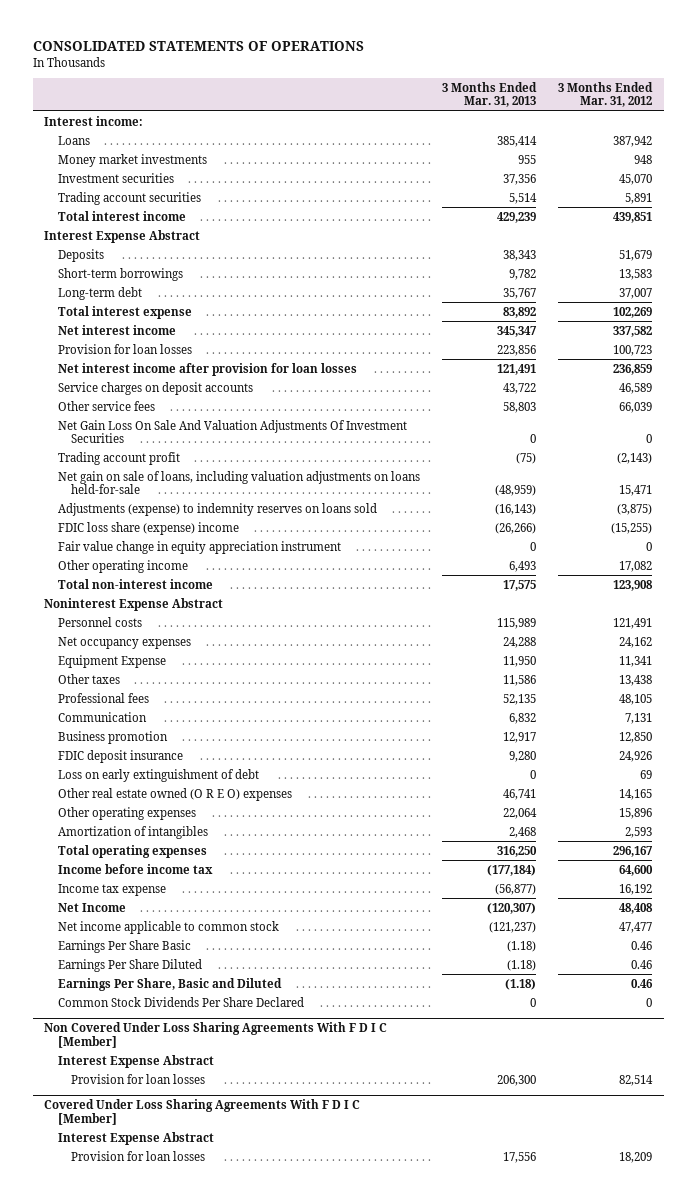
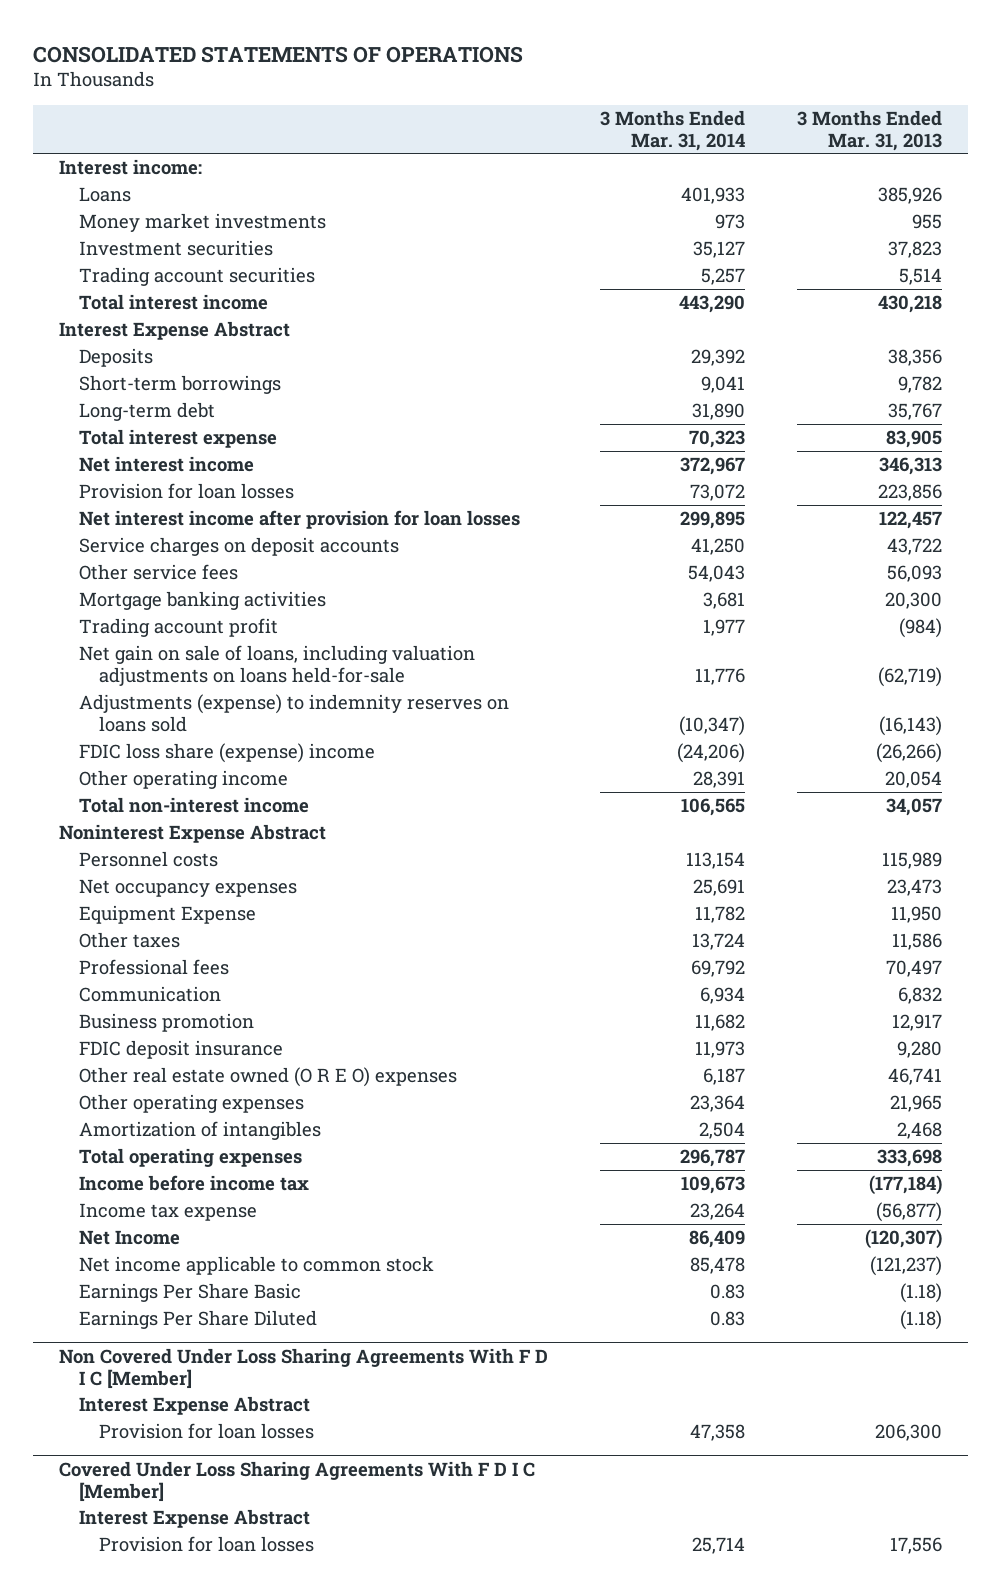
[558,81,654,108] 3 Months Ended Mar. 31, 2012 -> none
none -> [599,109,745,151] 3 Months Ended Mar. 31, 2014
[497,135,538,147] 385,414 -> [878,187,943,205] 385,926
[503,173,537,185] 37,356 -> [888,241,943,259] 37,823
[497,211,537,223] 429,239 -> [878,295,943,314] 430,218
[503,249,537,261] 38,343 -> [888,349,943,367] 38,356
[503,306,537,318] 83,892 -> [886,430,943,449] 83,905
[497,325,538,337] 345,347 -> [879,457,943,476] 346,313
[497,363,537,375] 121,491 -> [879,511,943,530] 122,457
[57,419,407,444] Net Gain Loss On Sale And Valuation Adjustments Of Investment Securities -> none
[503,401,537,413] 58,803 -> [887,565,943,583] 56,093
none -> [78,591,326,611] Mortgage banking activities
[516,452,537,464] (75) -> [899,618,943,639] (984)
[495,485,537,497] (48,959) -> [878,666,943,687] (62,719)
[57,540,341,554] Fair value change in equity appreciation instrument -> none
[509,560,537,572] 6,493 -> [885,771,943,789] 20,054
[503,579,537,591] 17,575 -> [886,798,943,817] 34,057
[503,636,537,648] 24,288 -> [887,879,943,897] 23,473
[503,693,537,705] 52,135 -> [886,960,943,978] 70,497
[57,768,259,782] Loss on early extinguishment of debt -> none
[503,807,538,819] 22,064 -> [890,1095,943,1113] 21,965
[497,845,538,857] 316,250 -> [877,1149,943,1168] 333,698
[57,977,282,991] Earnings Per Share, Basic and Diluted -> none
[57,996,304,1007] Common Stock Dividends Per Share Declared -> none

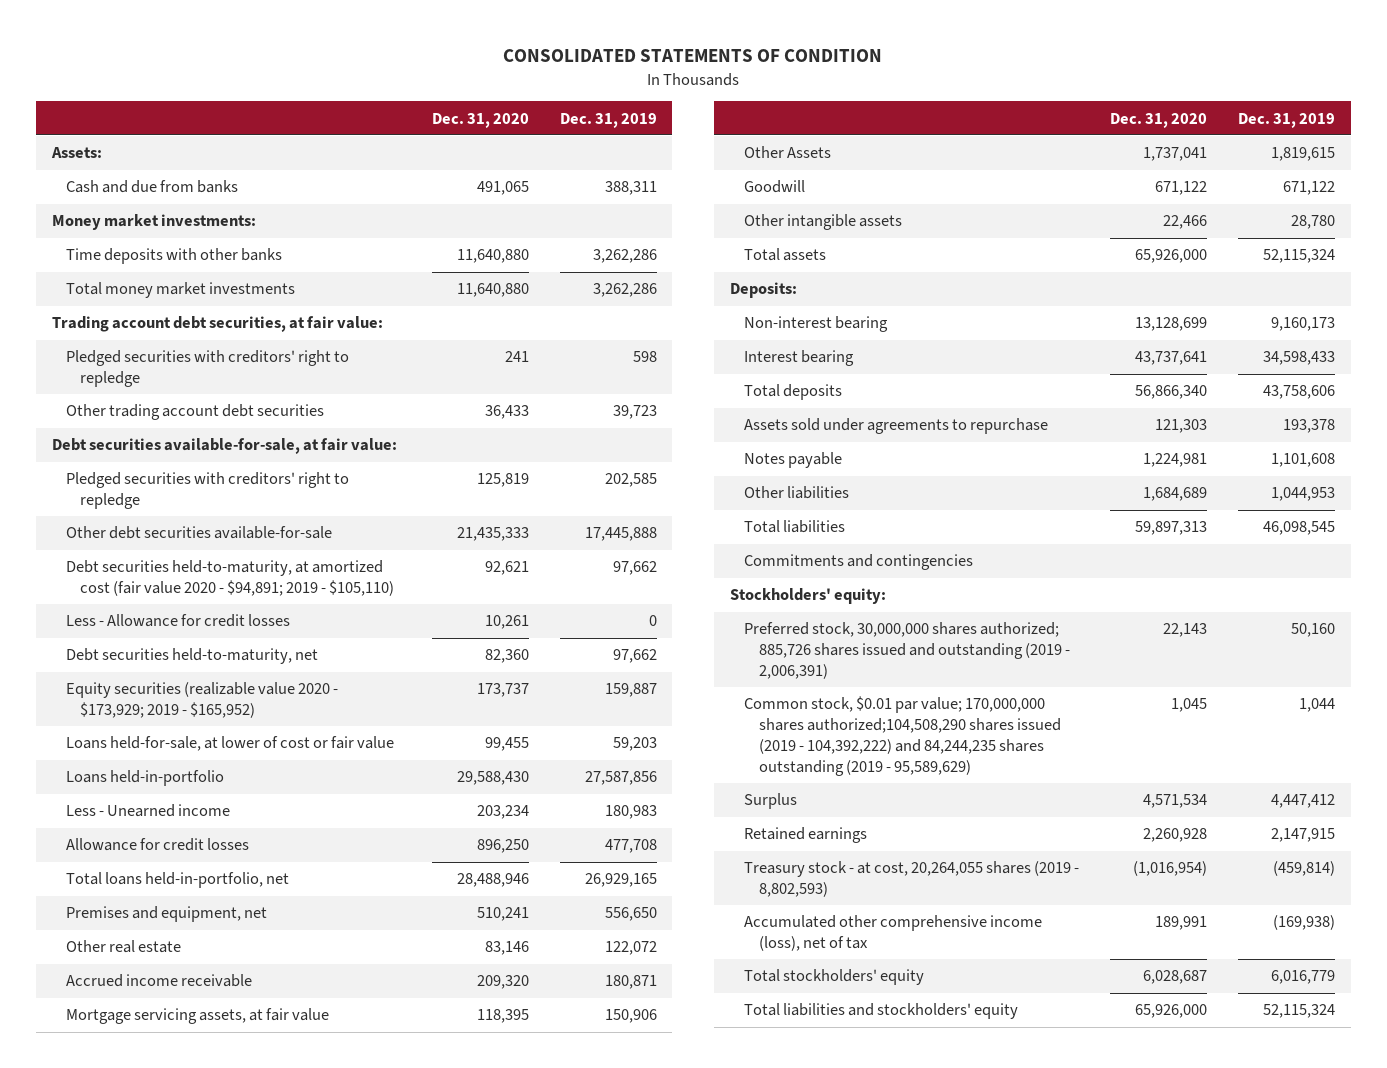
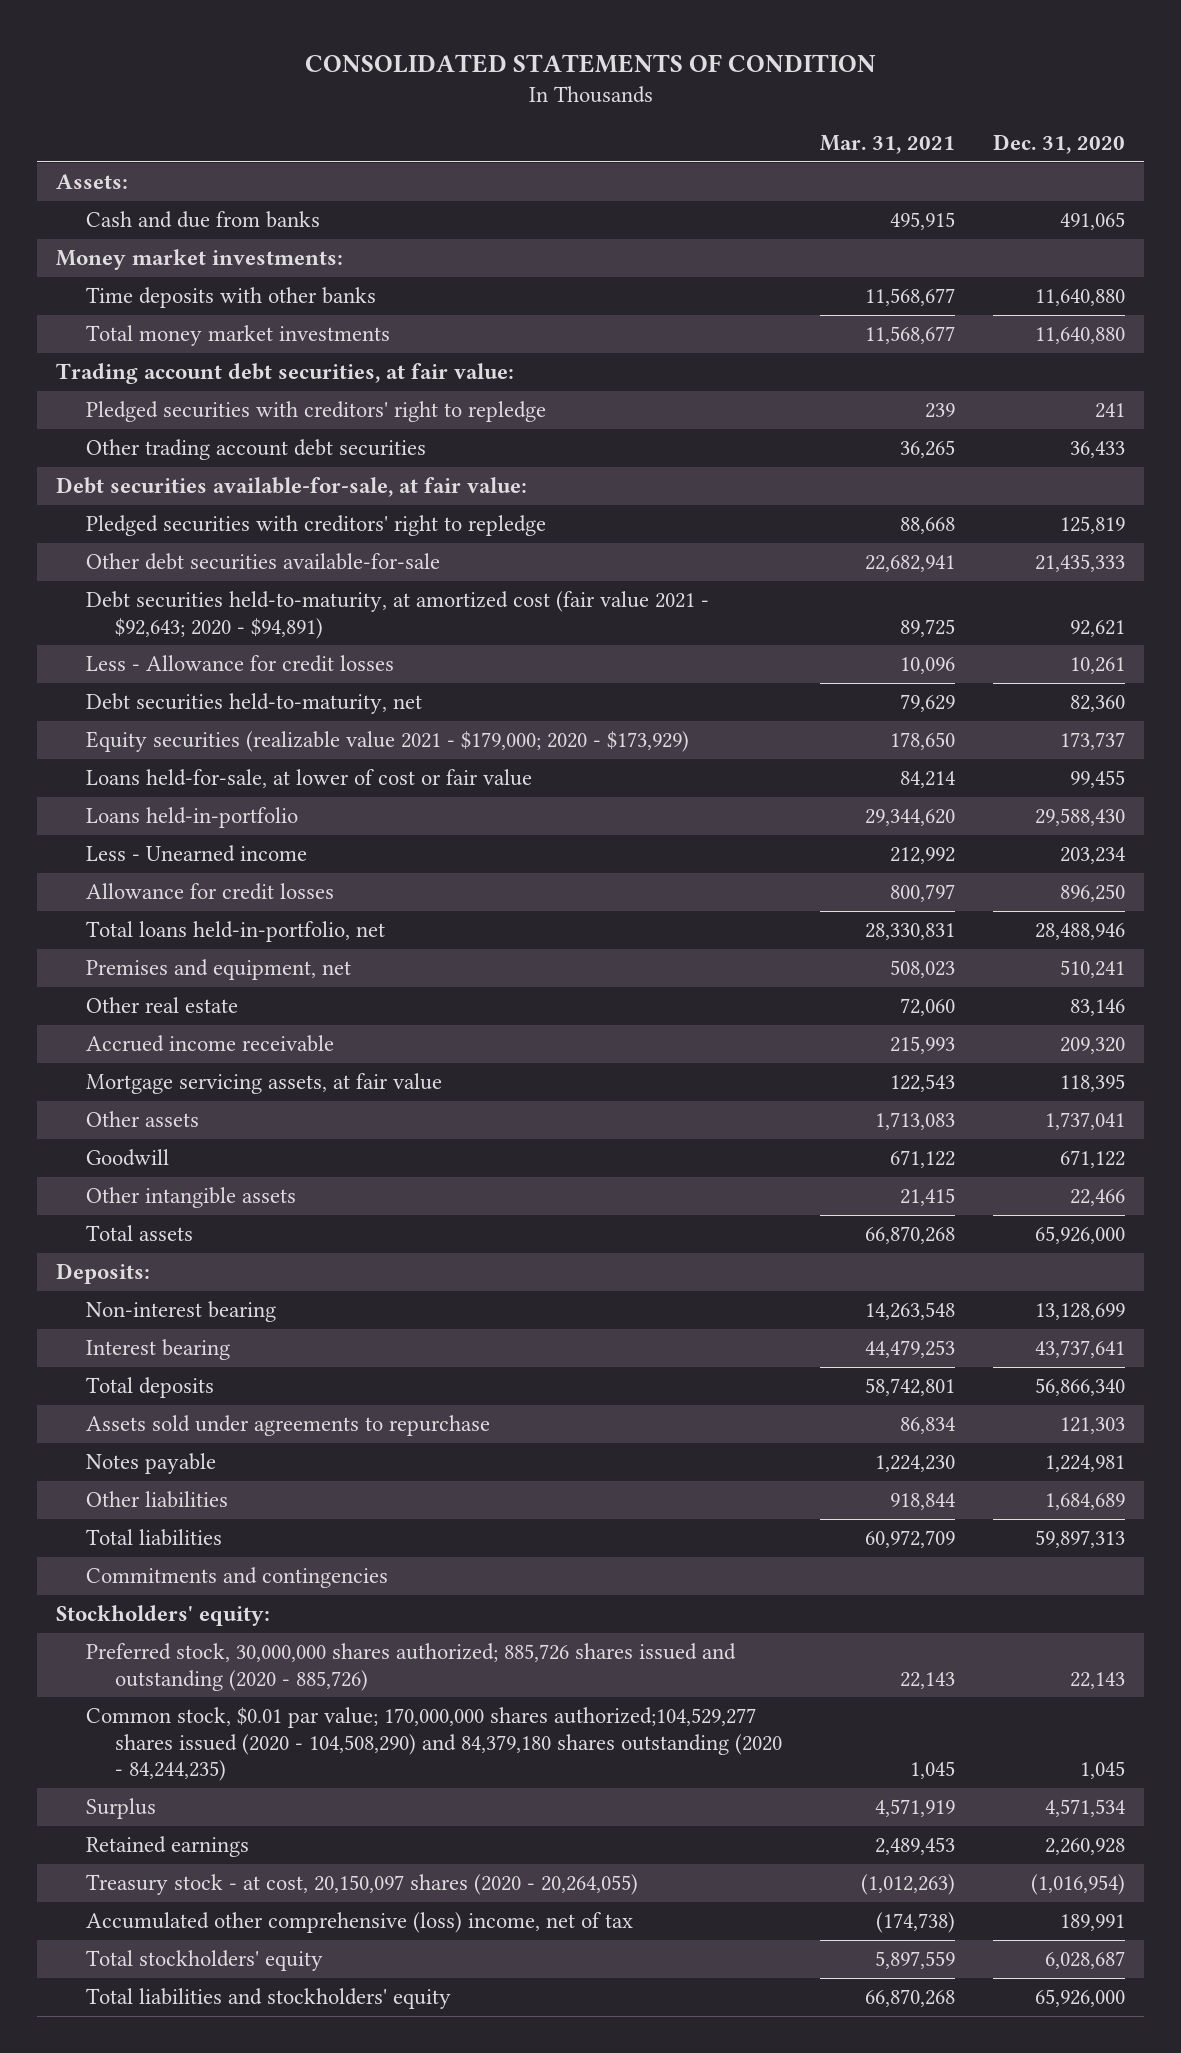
[559,112,657,128] Dec. 31, 2019 -> none
none -> [820,135,956,155] Mar. 31, 2021
[65,560,395,597] Debt securities held-to-maturity, at amortized cost (fair value 2020 - $94,891; 2019 - $105,110) -> [85,591,709,639] Debt securities held-to-maturity, at amortized cost (fair value 2021 - $92,643; 2020 - $94,891)
[65,682,338,719] Equity securities (realizable value 2020 - $173,929; 2019 - $165,952) -> [85,731,689,753] Equity securities (realizable value 2021 - $179,000; 2020 - $173,929)
[744,146,832,159] Other Assets -> [85,1111,199,1128] Other assets
[744,622,1070,680] Preferred stock, 30,000,000 shares authorized; 885,726 shares issued and outstanding (2019 - 2,006,391) -> [85,1643,736,1691] Preferred stock, 30,000,000 shares authorized; 885,726 shares issued and outstanding (2020 - 885,726)
[744,696,1061,776] Common stock, $0.01 par value; 170,000,000 shares authorized;104,508,290 shares issued (2019 - 104,392,222) and 84,244,235 shares outstanding (2019 - 95,589,629) -> [85,1707,782,1782] Common stock, $0.01 par value; 170,000,000 shares authorized;104,529,277 shares issued (2020 - 104,508,290) and 84,379,180 shares outstanding (2020 - 84,244,235)
[744,861,1080,898] Treasury stock - at cost, 20,264,055 shares (2019 - 8,802,593) -> [85,1874,638,1896] Treasury stock - at cost, 20,150,097 shares (2020 - 20,264,055)
[744,915,1043,952] Accumulated other comprehensive income (loss), net of tax -> [85,1912,633,1934] Accumulated other comprehensive (loss) income, net of tax

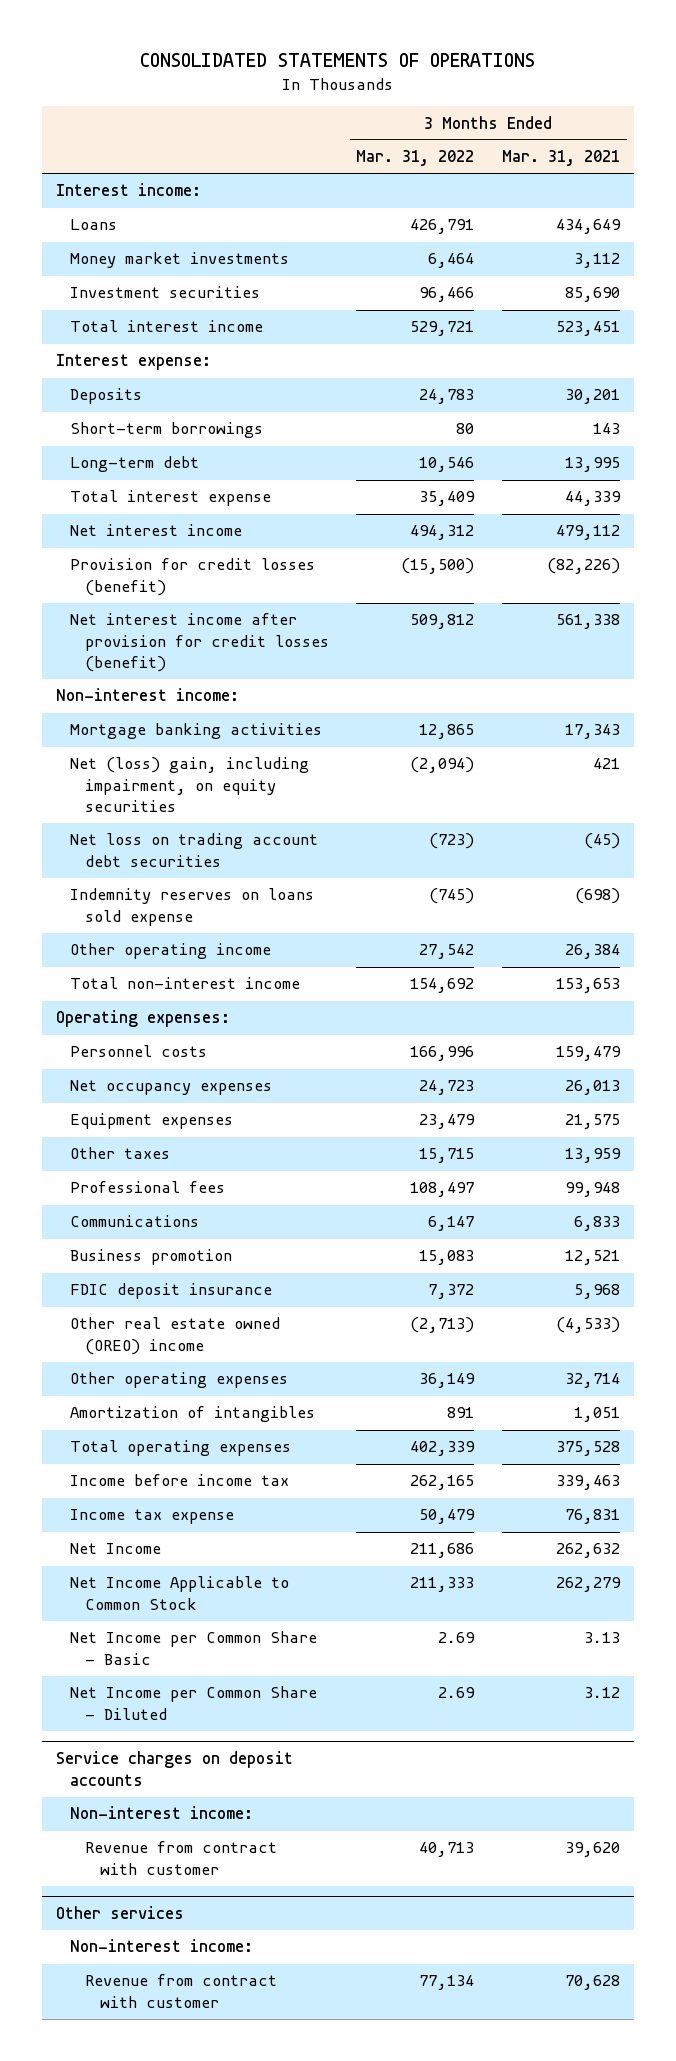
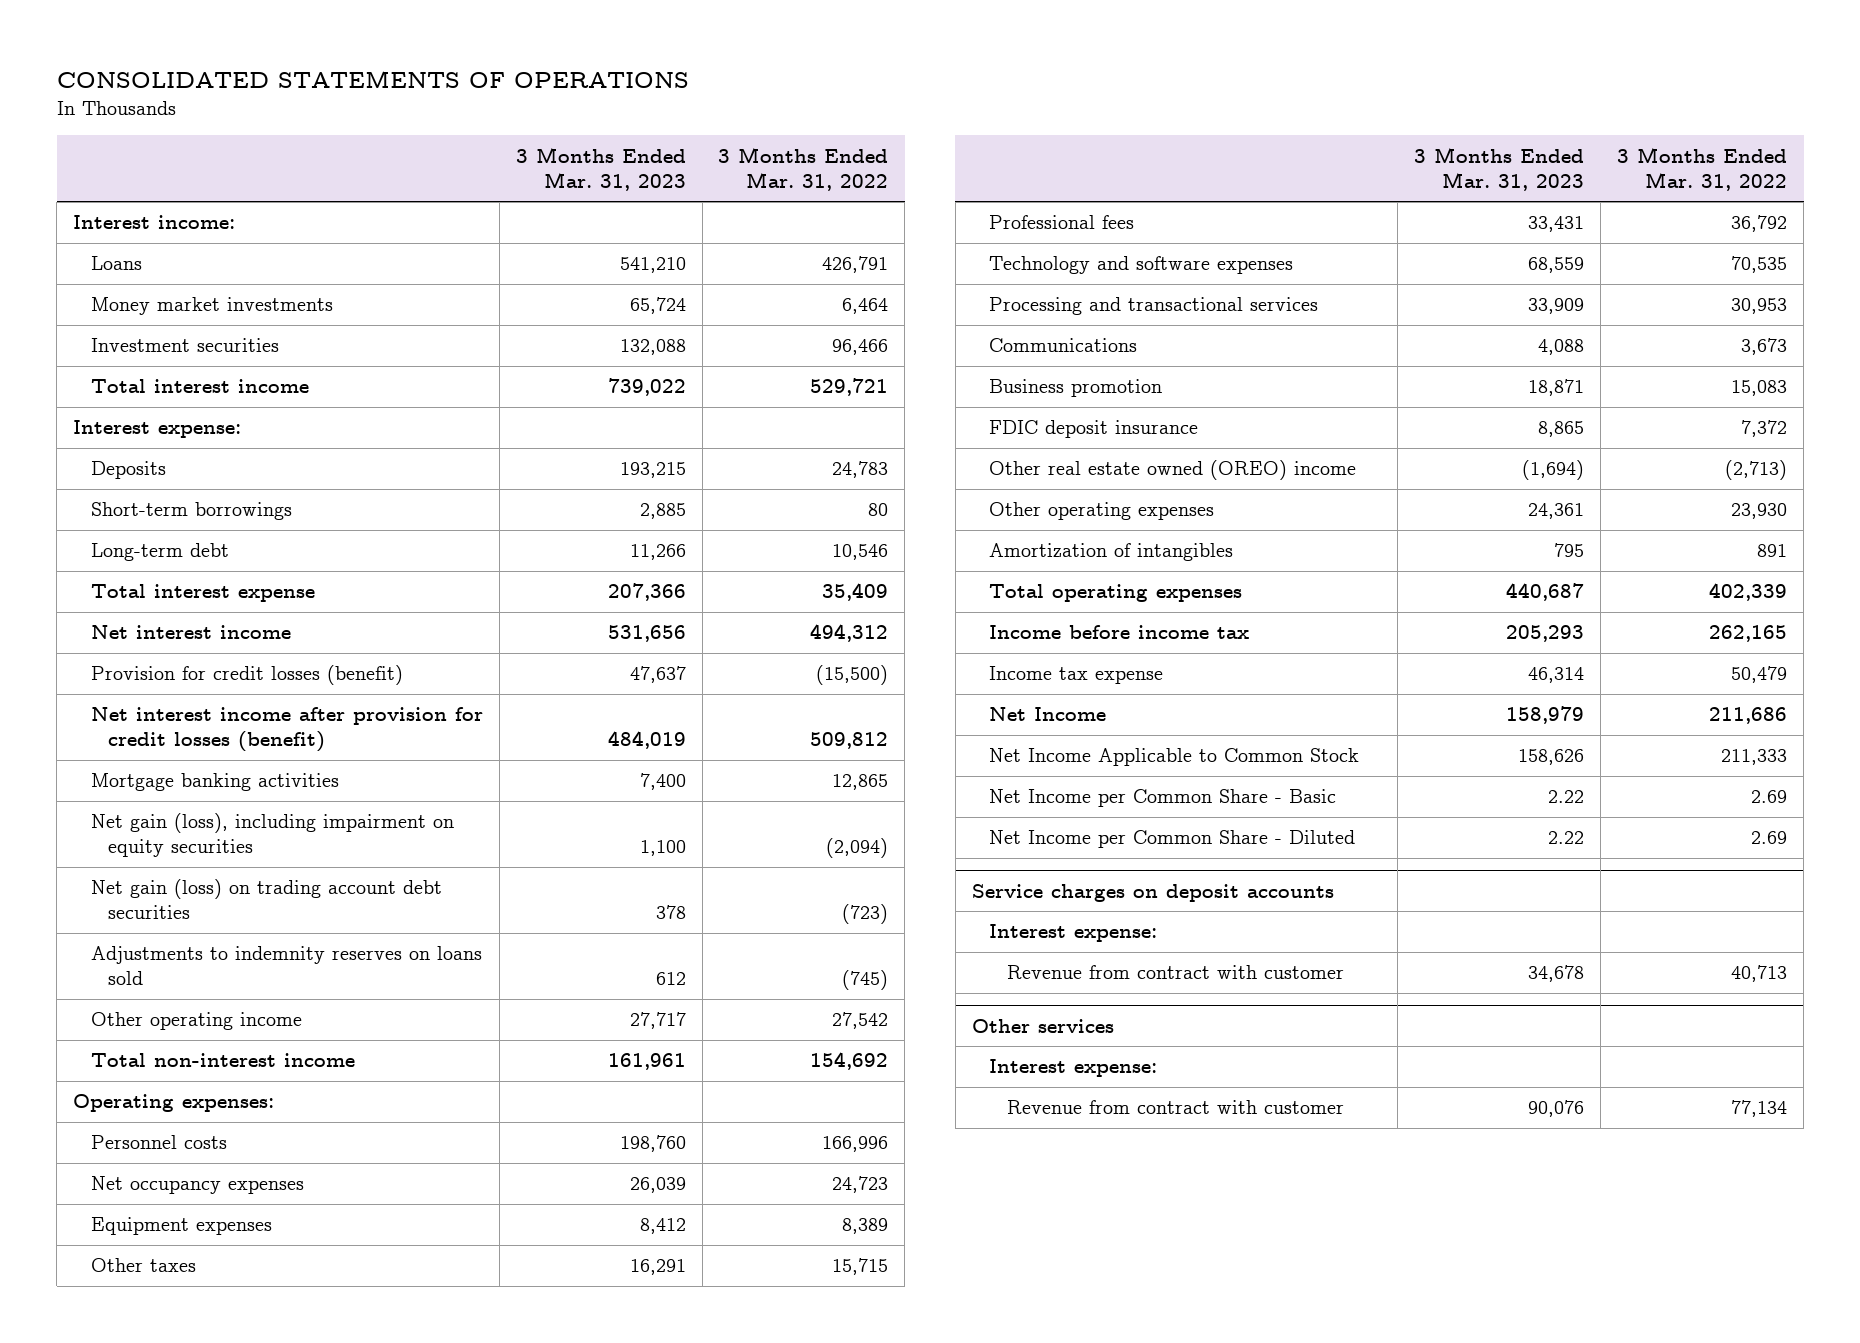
[501,150,620,167] Mar. 31, 2021 -> none
none -> [515,146,686,191] 3 Months Ended Mar. 31, 2023
[55,688,239,702] Non-interest income: -> none
[70,757,310,813] Net (loss) gain, including impairment, on equity securities -> [90,813,454,858] Net gain (loss), including impairment on equity securities
[70,833,319,867] Net loss on trading account debt securities -> [90,879,442,920] Net gain (loss) on trading account debt securities
[70,888,315,926] Indemnity reserves on loans sold expense -> [90,946,482,986] Adjustments to indemnity reserves on loans sold
[419,1114,476,1130] 23,479 -> [842,1218,889,1235] 8,389
[410,1182,475,1198] 108,497 -> [1731,215,1788,233] 36,792
none -> [989,256,1294,275] Technology and software expenses
none -> [989,297,1319,316] Processing and transactional services
[428,1216,475,1232] 6,147 -> [1741,338,1788,356] 3,673
[419,1373,476,1389] 36,149 -> [1731,503,1788,520] 23,930
[70,1806,254,1820] Non-interest income: -> none
none -> [989,924,1158,943] Interest expense:
[70,1939,254,1953] Non-interest income: -> none
none -> [989,1059,1158,1078] Interest expense:

